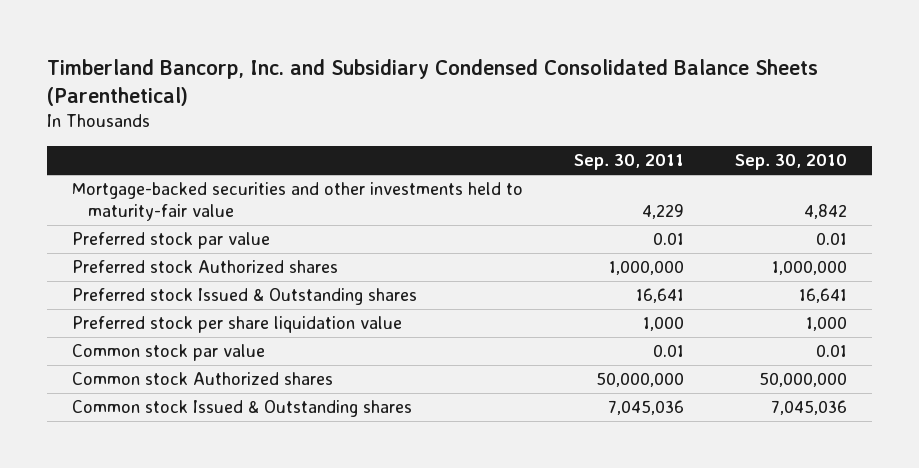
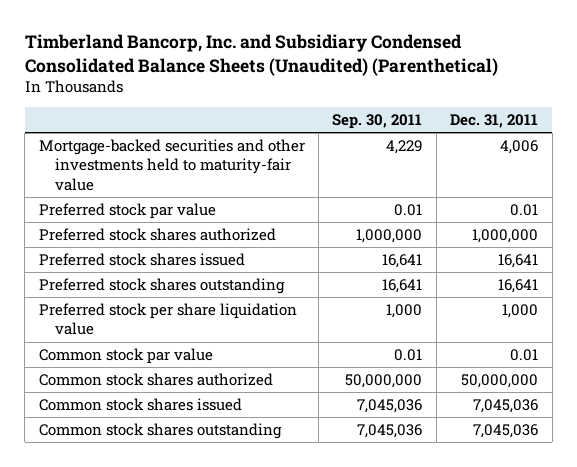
[46,58,818,106] Timberland Bancorp, Inc. and Subsidiary Condensed Consolidated Balance Sheets (Parenthetical) -> [24,34,498,76] Timberland Bancorp, Inc. and Subsidiary Condensed Consolidated Balance Sheets (Unaudited) (Parenthetical)
[734,153,847,170] Sep. 30, 2010 -> none
none -> [450,114,539,129] Dec. 31, 2011
[72,260,339,274] Preferred stock Authorized shares -> [38,228,276,242] Preferred stock shares authorized
[72,288,418,306] Preferred stock Issued & Outstanding shares -> [38,253,245,267] Preferred stock shares issued
none -> [38,278,285,295] Preferred stock shares outstanding
[72,372,334,386] Common stock Authorized shares -> [38,373,273,387] Common stock shares authorized
[72,400,413,418] Common stock Issued & Outstanding shares -> [38,398,242,412] Common stock shares issued
none -> [38,423,282,440] Common stock shares outstanding

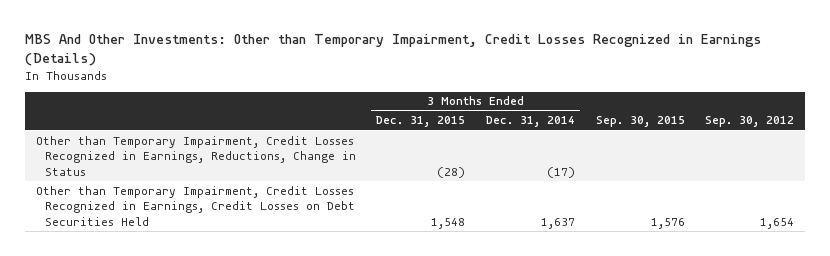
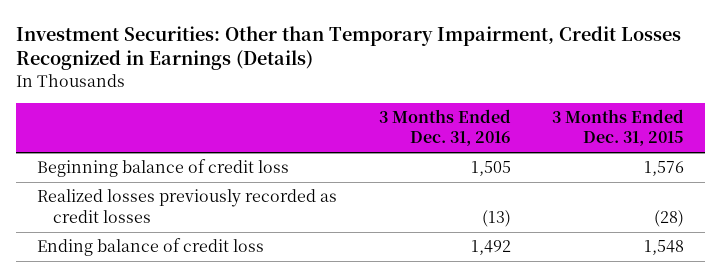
[25,34,762,67] MBS And Other Investments: Other than Temporary Impairment, Credit Losses Recognized in Earnings (Details) -> [16,25,682,71] Investment Securities: Other than Temporary Impairment, Credit Losses Recognized in Earnings (Details)
[486,116,576,128] Dec. 31, 2014 -> none
[595,116,685,128] Sep. 30, 2015 -> none
[705,116,795,128] Sep. 30, 2012 -> none
none -> [378,108,511,147] 3 Months Ended Dec. 31, 2016
none -> [37,159,290,178] Beginning balance of credit loss
[35,135,356,176] Other than Temporary Impairment, Credit Losses Recognized in Earnings, Reductions, Change in Status -> [37,189,338,223] Realized losses previously recorded as credit losses
[35,185,355,226] Other than Temporary Impairment, Credit Losses Recognized in Earnings, Credit Losses on Debt Securities Held -> [37,238,265,257] Ending balance of credit loss

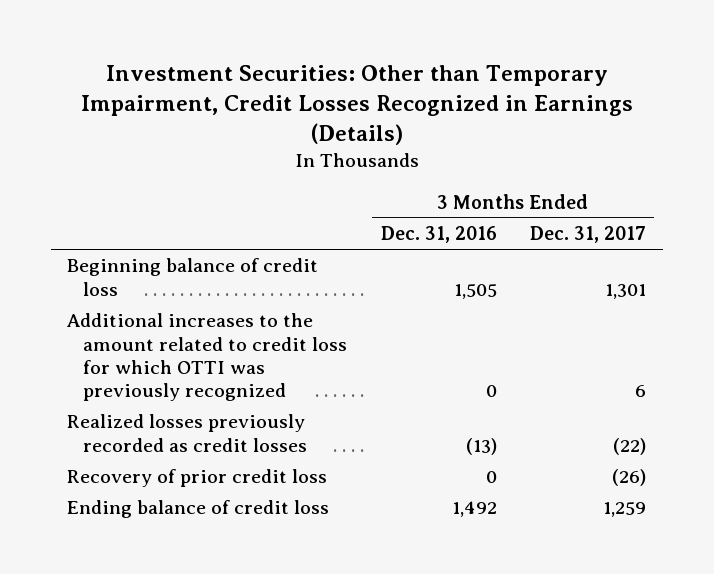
[552,108,685,147] 3 Months Ended Dec. 31, 2015 -> none
none -> [530,226,647,244] Dec. 31, 2017
none -> [67,313,348,402] Additional increases to the amount related to credit loss for which OTTI was previously recognized
none -> [67,469,328,488] Recovery of prior credit loss

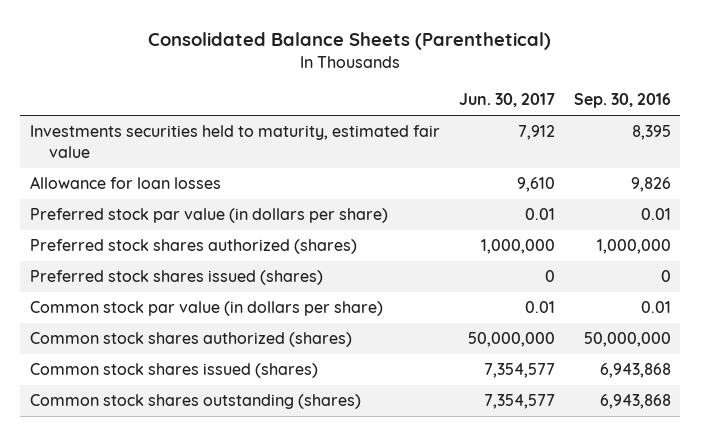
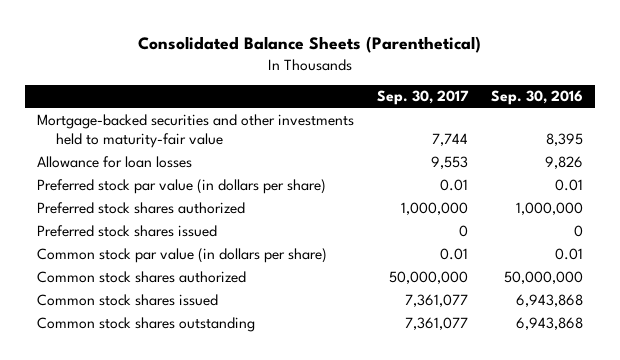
[458,93,555,108] Jun. 30, 2017 -> none
none -> [376,90,469,106] Sep. 30, 2017
[29,125,440,158] Investments securities held to maturity, estimated fair value -> [36,114,354,149] Mortgage-backed securities and other investments held to maturity-fair value
[29,239,357,255] Preferred stock shares authorized (shares) -> [36,202,245,215] Preferred stock shares authorized
[29,270,323,286] Preferred stock shares issued (shares) -> [36,225,217,238] Preferred stock shares issued
[29,332,352,348] Common stock shares authorized (shares) -> [36,271,246,284] Common stock shares authorized
[29,363,318,379] Common stock shares issued (shares) -> [36,294,218,307] Common stock shares issued
[29,394,361,410] Common stock shares outstanding (shares) -> [36,317,255,333] Common stock shares outstanding

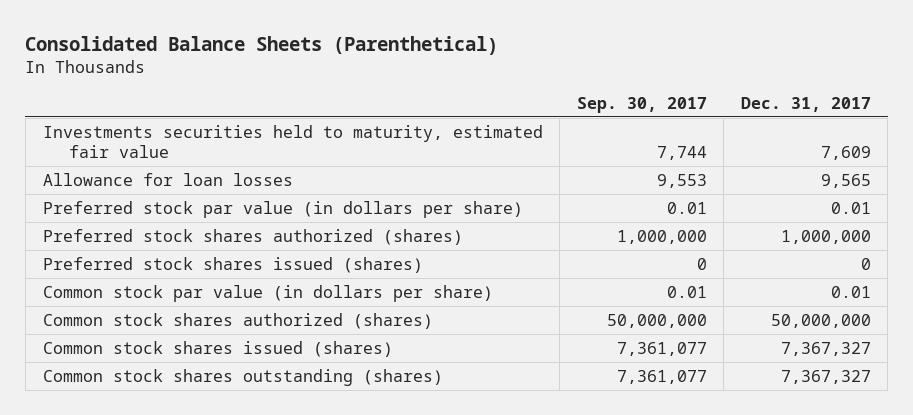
[491,90,584,106] Sep. 30, 2016 -> none
none -> [740,96,871,112] Dec. 31, 2017
[36,114,354,149] Mortgage-backed securities and other investments held to maturity-fair value -> [42,124,543,159] Investments securities held to maturity, estimated fair value
[36,202,245,215] Preferred stock shares authorized -> [42,228,463,245] Preferred stock shares authorized (shares)
[36,225,217,238] Preferred stock shares issued -> [42,256,423,273] Preferred stock shares issued (shares)
[36,271,246,284] Common stock shares authorized -> [42,312,433,329] Common stock shares authorized (shares)
[36,294,218,307] Common stock shares issued -> [42,340,393,357] Common stock shares issued (shares)
[36,317,255,333] Common stock shares outstanding -> [42,368,443,386] Common stock shares outstanding (shares)

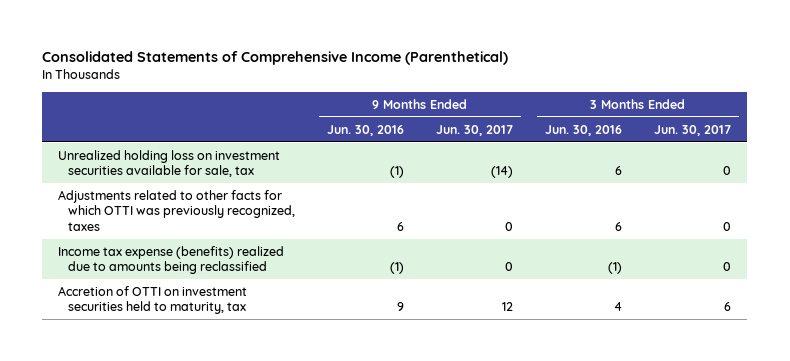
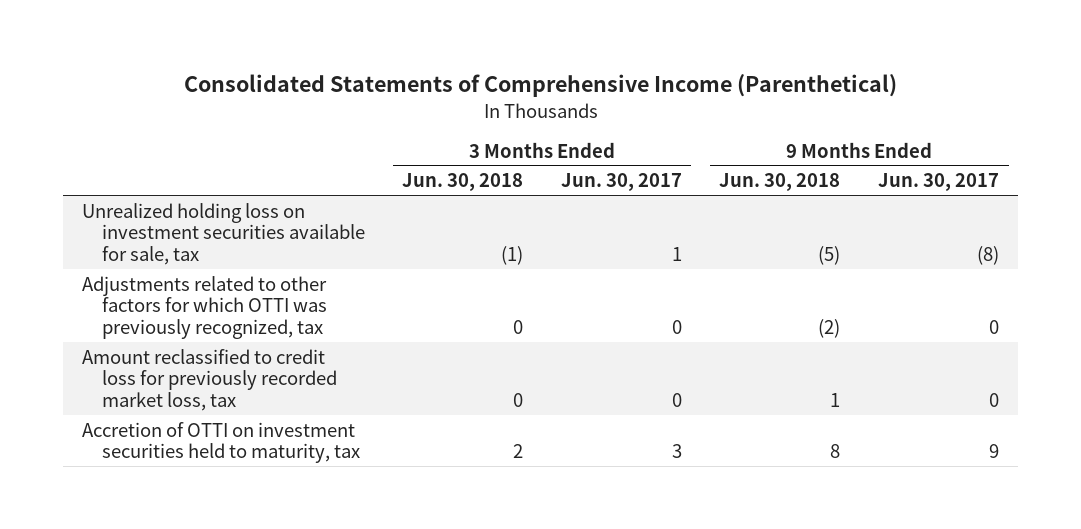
[327,124,405,136] Jun. 30, 2016 -> none
[545,124,623,136] Jun. 30, 2016 -> none
none -> [402,173,524,192] Jun. 30, 2018
none -> [719,173,841,192] Jun. 30, 2018
[491,166,514,179] (14) -> [977,246,1000,266] (8)
[723,166,732,176] 0 -> [671,247,682,262] 1
[58,190,296,231] Adjustments related to other facts for which OTTI was previously recognized, taxes -> [82,275,328,340] Adjustments related to other factors for which OTTI was previously recognized, tax
[58,246,285,275] Income tax expense (benefits) realized due to amounts being reclassified -> [82,348,337,412] Amount reclassified to credit loss for previously recorded market loss, tax
[502,302,514,312] 12 -> [989,444,1000,459] 9
[724,302,732,312] 6 -> [671,444,682,459] 3

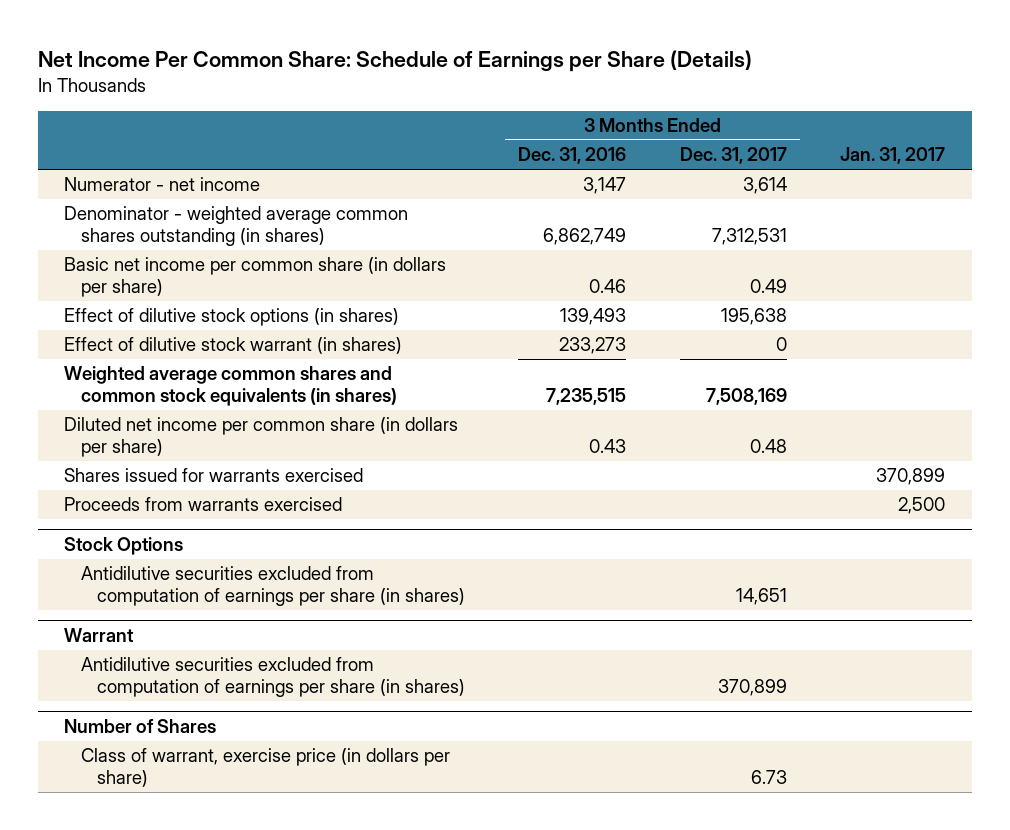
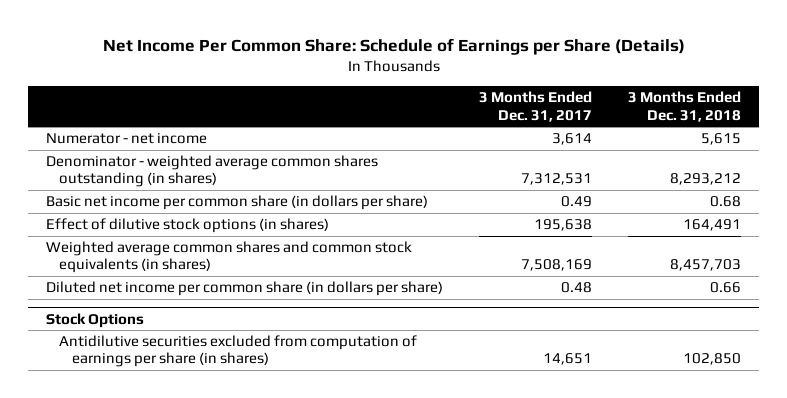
[518,147,627,165] Dec. 31, 2016 -> none
[840,147,946,165] Jan. 31, 2017 -> none
none -> [628,91,742,122] 3 Months Ended Dec. 31, 2018
[64,337,403,355] Effect of dilutive stock warrant (in shares) -> none
[64,468,364,483] Shares issued for warrants exercised -> none
[64,497,343,512] Proceeds from warrants exercised -> none
[64,628,135,643] Warrant -> none
[80,657,465,698] Antidilutive securities excluded from computation of earnings per share (in shares) -> none
[64,719,217,734] Number of Shares -> none
[80,748,450,788] Class of warrant, exercise price (in dollars per share) -> none

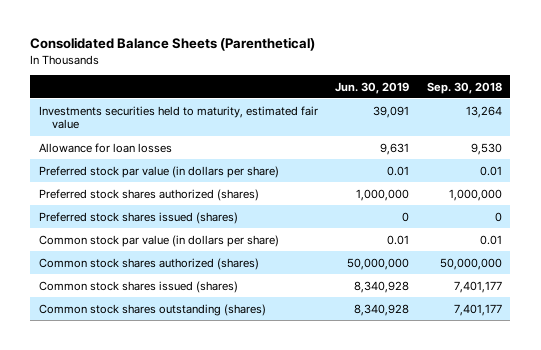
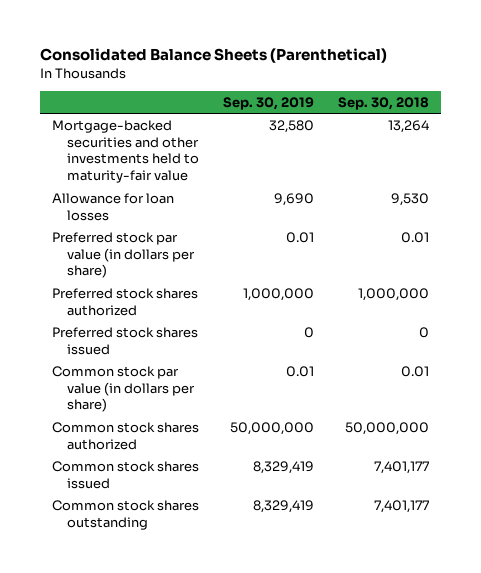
[335,81,410,94] Jun. 30, 2019 -> none
none -> [222,96,314,110] Sep. 30, 2019
[38,105,318,130] Investments securities held to maturity, estimated fair value -> [51,120,199,184] Mortgage-backed securities and other investments held to maturity-fair value
[38,188,259,201] Preferred stock shares authorized (shares) -> [51,288,198,316] Preferred stock shares authorized
[38,211,238,224] Preferred stock shares issued (shares) -> [51,327,198,355] Preferred stock shares issued
[38,257,259,270] Common stock shares authorized (shares) -> [51,422,199,450] Common stock shares authorized
[38,280,238,293] Common stock shares issued (shares) -> [51,461,199,489] Common stock shares issued
[38,303,266,316] Common stock shares outstanding (shares) -> [51,500,199,530] Common stock shares outstanding

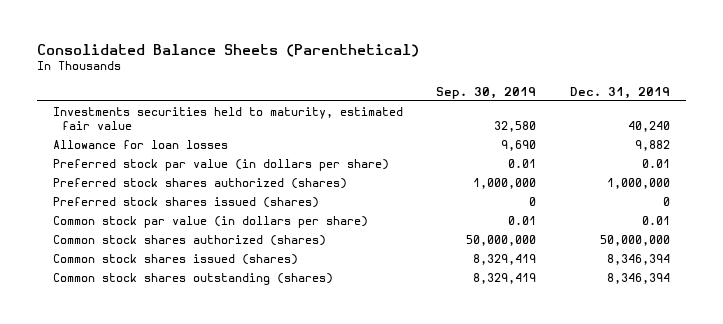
[337,96,429,110] Sep. 30, 2018 -> none
none -> [569,86,670,99] Dec. 31, 2019
[51,120,199,184] Mortgage-backed securities and other investments held to maturity-fair value -> [53,106,404,131] Investments securities held to maturity, estimated fair value
[51,288,198,316] Preferred stock shares authorized -> [53,177,348,189] Preferred stock shares authorized (shares)
[51,327,198,355] Preferred stock shares issued -> [53,196,320,208] Preferred stock shares issued (shares)
[51,422,199,450] Common stock shares authorized -> [53,234,327,246] Common stock shares authorized (shares)
[51,461,199,489] Common stock shares issued -> [53,253,299,265] Common stock shares issued (shares)
[51,500,199,530] Common stock shares outstanding -> [53,272,334,285] Common stock shares outstanding (shares)

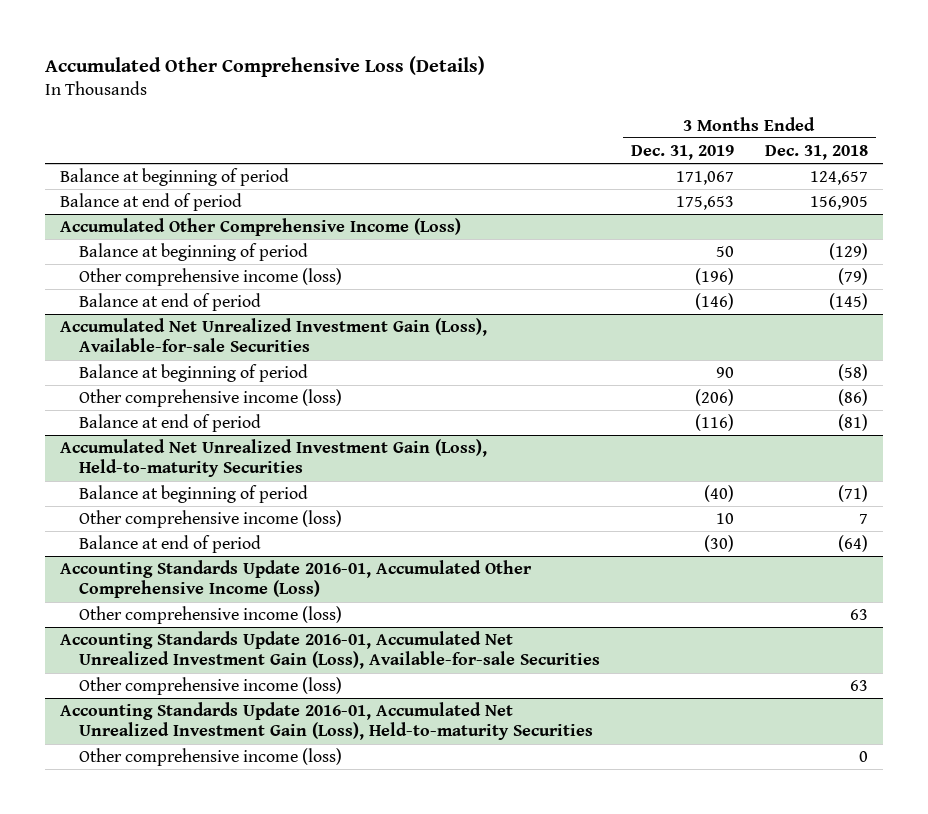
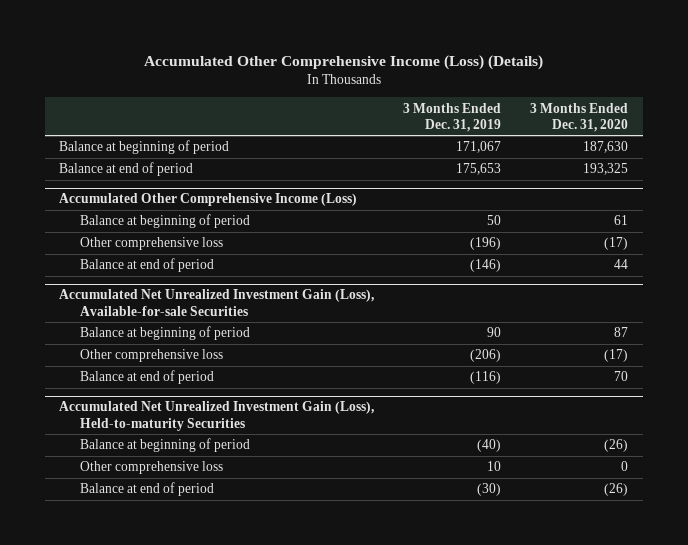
[44,55,485,77] Accumulated Other Comprehensive Loss (Details) -> [143,54,543,70] Accumulated Other Comprehensive Income (Loss) (Details)
[764,144,868,160] Dec. 31, 2018 -> none
none -> [530,102,629,132] 3 Months Ended Dec. 31, 2020
[78,268,342,287] Other comprehensive income (loss) -> [79,237,223,251] Other comprehensive loss
[78,389,342,408] Other comprehensive income (loss) -> [79,349,223,363] Other comprehensive loss
[78,510,342,529] Other comprehensive income (loss) -> [79,461,223,475] Other comprehensive loss
[60,560,533,599] Accounting Standards Update 2016-01, Accumulated Other Comprehensive Income (Loss) -> none
[78,606,342,625] Other comprehensive income (loss) -> none
[60,631,600,670] Accounting Standards Update 2016-01, Accumulated Net Unrealized Investment Gain (Loss), Available-for-sale Securities -> none
[78,677,342,696] Other comprehensive income (loss) -> none
[60,702,593,741] Accounting Standards Update 2016-01, Accumulated Net Unrealized Investment Gain (Loss), Held-to-maturity Securities -> none
[78,748,342,767] Other comprehensive income (loss) -> none

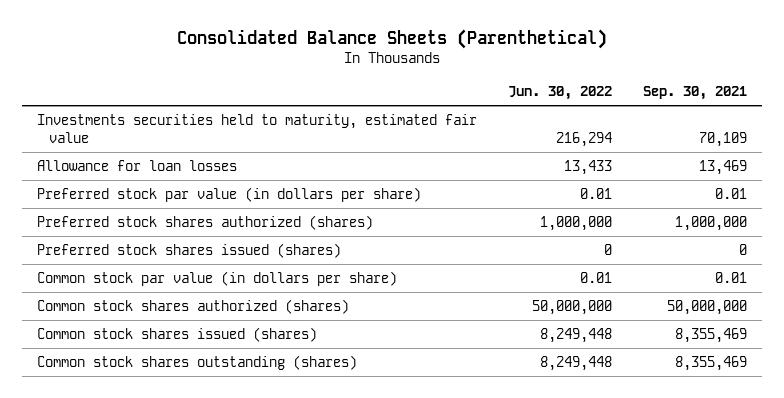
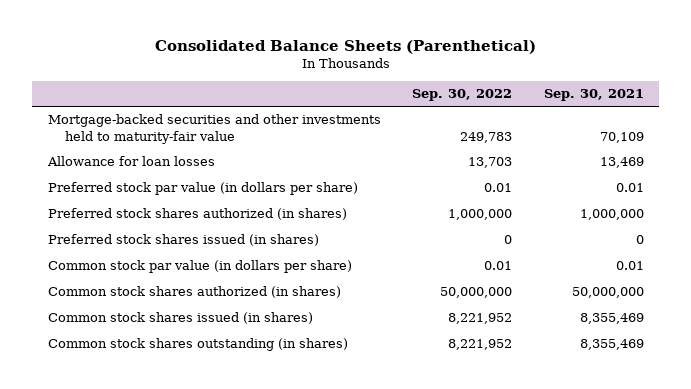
[508,86,613,101] Jun. 30, 2022 -> none
none -> [412,89,513,102] Sep. 30, 2022
[37,113,478,143] Investments securities held to maturity, estimated fair value -> [47,114,381,144] Mortgage-backed securities and other investments held to maturity-fair value
[37,214,374,230] Preferred stock shares authorized (shares) -> [47,208,347,221] Preferred stock shares authorized (in shares)
[37,242,342,258] Preferred stock shares issued (shares) -> [47,234,319,247] Preferred stock shares issued (in shares)
[37,298,350,314] Common stock shares authorized (shares) -> [47,286,341,299] Common stock shares authorized (in shares)
[37,326,318,342] Common stock shares issued (shares) -> [47,312,313,325] Common stock shares issued (in shares)
[37,354,358,370] Common stock shares outstanding (shares) -> [47,338,348,352] Common stock shares outstanding (in shares)

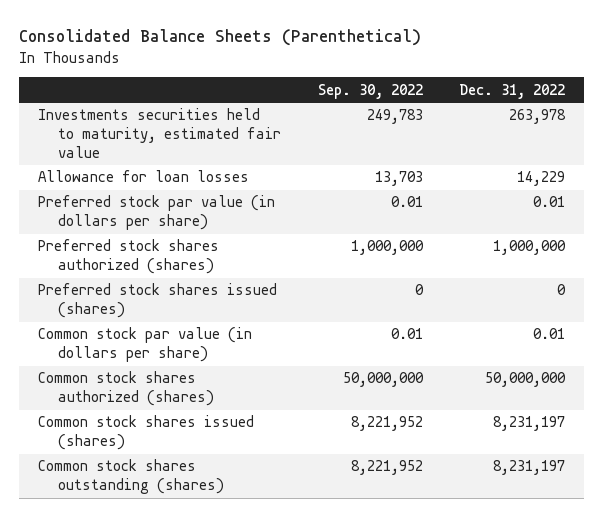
[543,89,644,102] Sep. 30, 2021 -> none
none -> [459,83,566,99] Dec. 31, 2022
[47,114,381,144] Mortgage-backed securities and other investments held to maturity-fair value -> [37,108,281,159] Investments securities held to maturity, estimated fair value
[47,208,347,221] Preferred stock shares authorized (in shares) -> [37,239,219,275] Preferred stock shares authorized (shares)
[47,234,319,247] Preferred stock shares issued (in shares) -> [37,283,277,319] Preferred stock shares issued (shares)
[47,286,341,299] Common stock shares authorized (in shares) -> [37,371,214,407] Common stock shares authorized (shares)
[47,312,313,325] Common stock shares issued (in shares) -> [37,415,254,451] Common stock shares issued (shares)
[47,338,348,352] Common stock shares outstanding (in shares) -> [37,459,224,495] Common stock shares outstanding (shares)

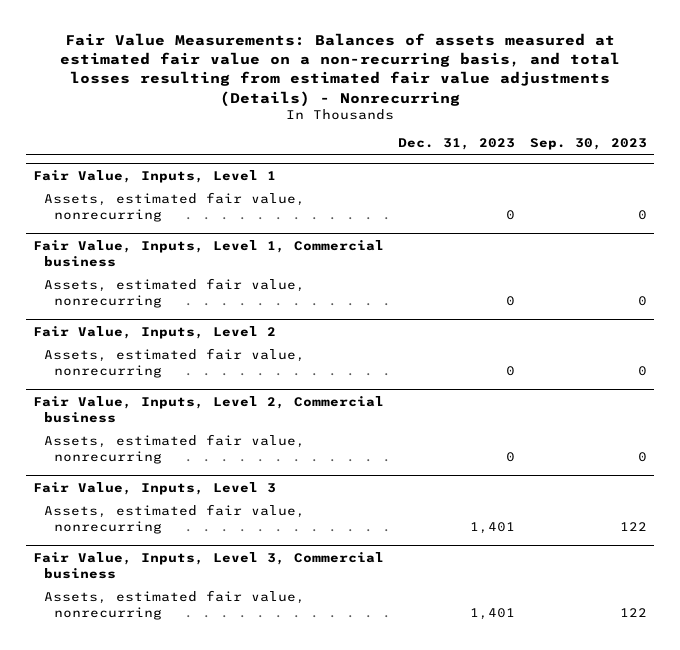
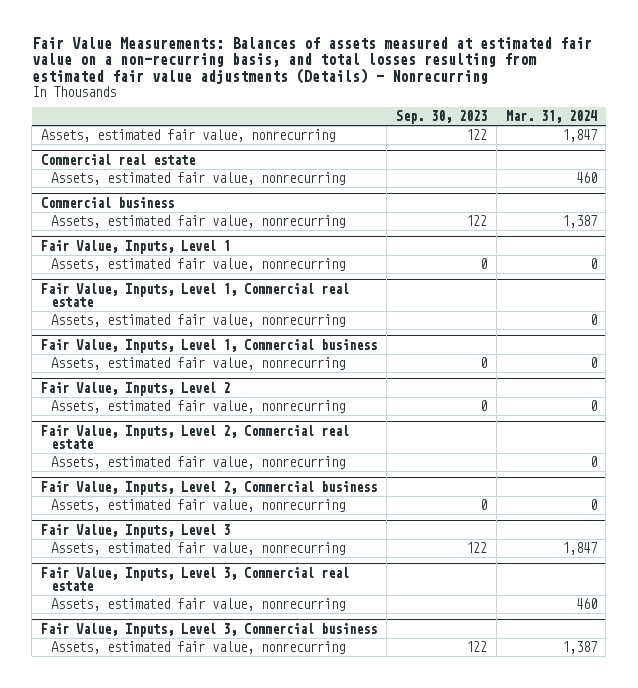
[398,138,516,151] Dec. 31, 2023 -> none
none -> [505,110,597,124] Mar. 31, 2024
none -> [41,128,336,142] Assets, estimated fair value, nonrecurring
none -> [41,153,196,165] Commercial real estate
none -> [50,171,345,185] Assets, estimated fair value, nonrecurring
none -> [41,196,175,208] Commercial business
none -> [50,214,345,228] Assets, estimated fair value, nonrecurring
none -> [41,282,350,308] Fair Value, Inputs, Level 1, Commercial real estate
none -> [50,313,345,327] Assets, estimated fair value, nonrecurring
none -> [41,424,350,450] Fair Value, Inputs, Level 2, Commercial real estate
none -> [50,455,345,469] Assets, estimated fair value, nonrecurring
none -> [41,566,350,592] Fair Value, Inputs, Level 3, Commercial real estate
none -> [50,597,345,611] Assets, estimated fair value, nonrecurring

